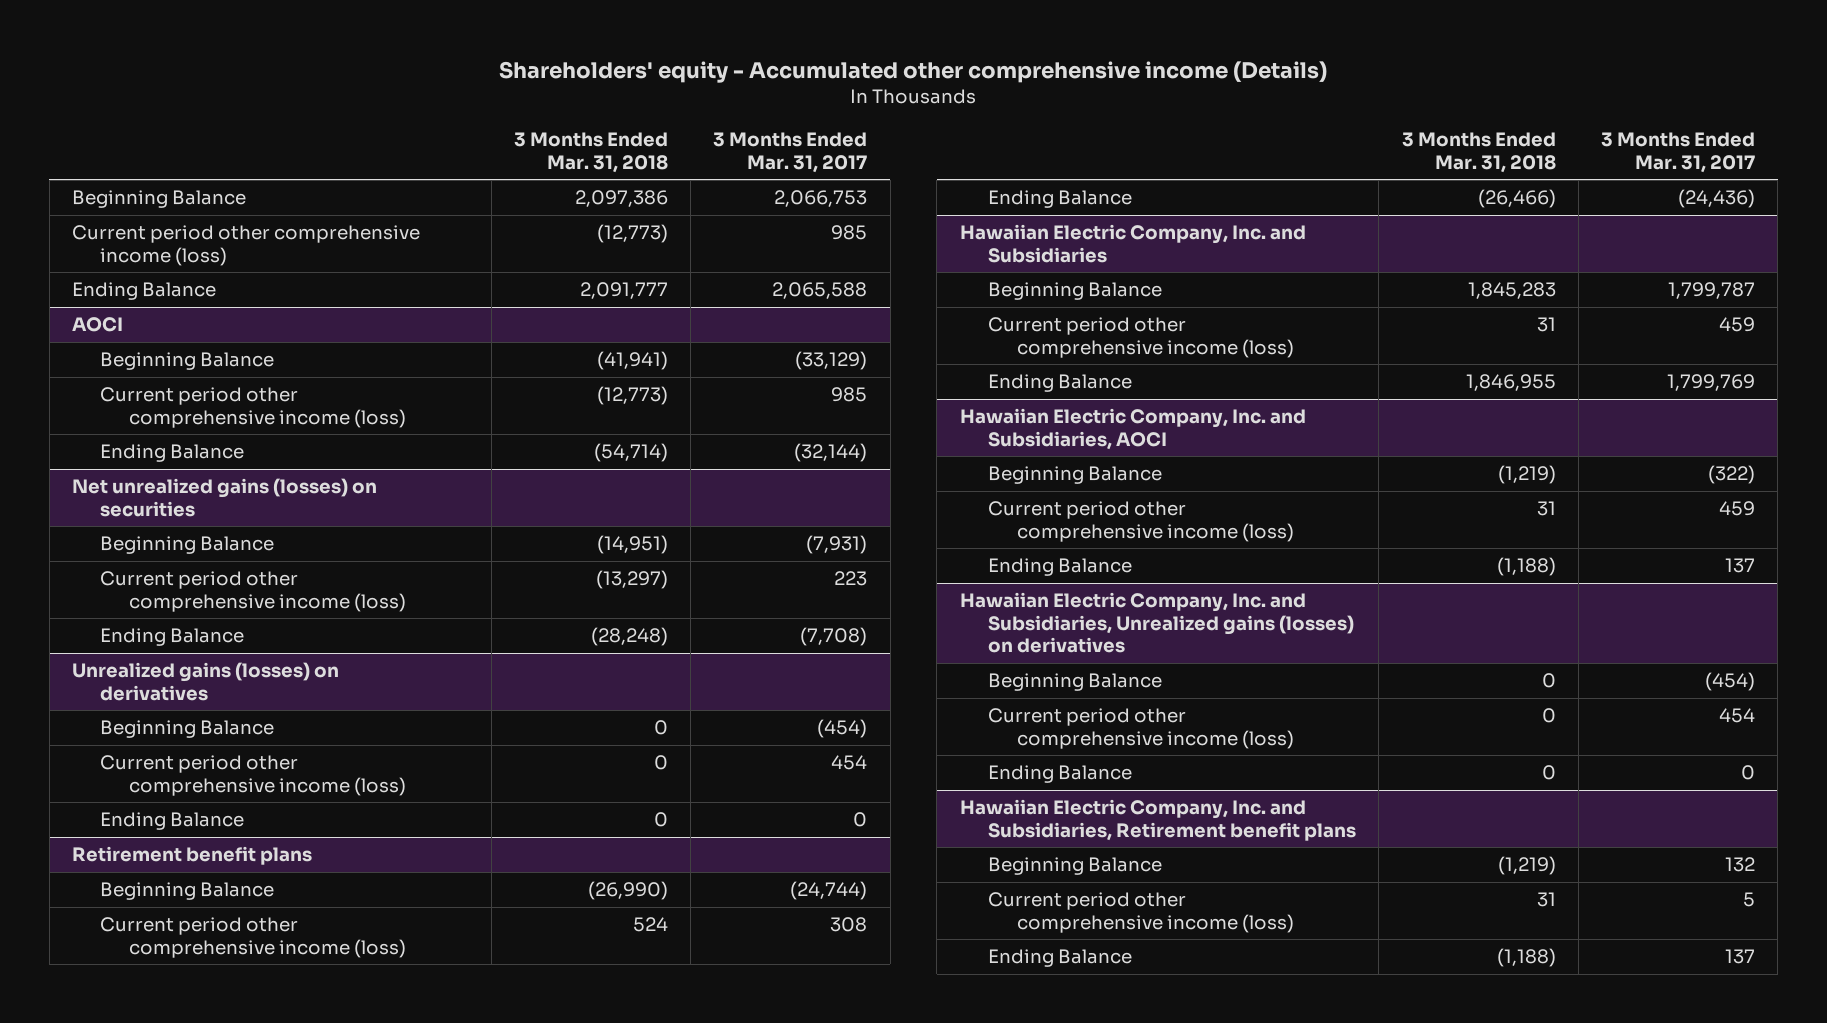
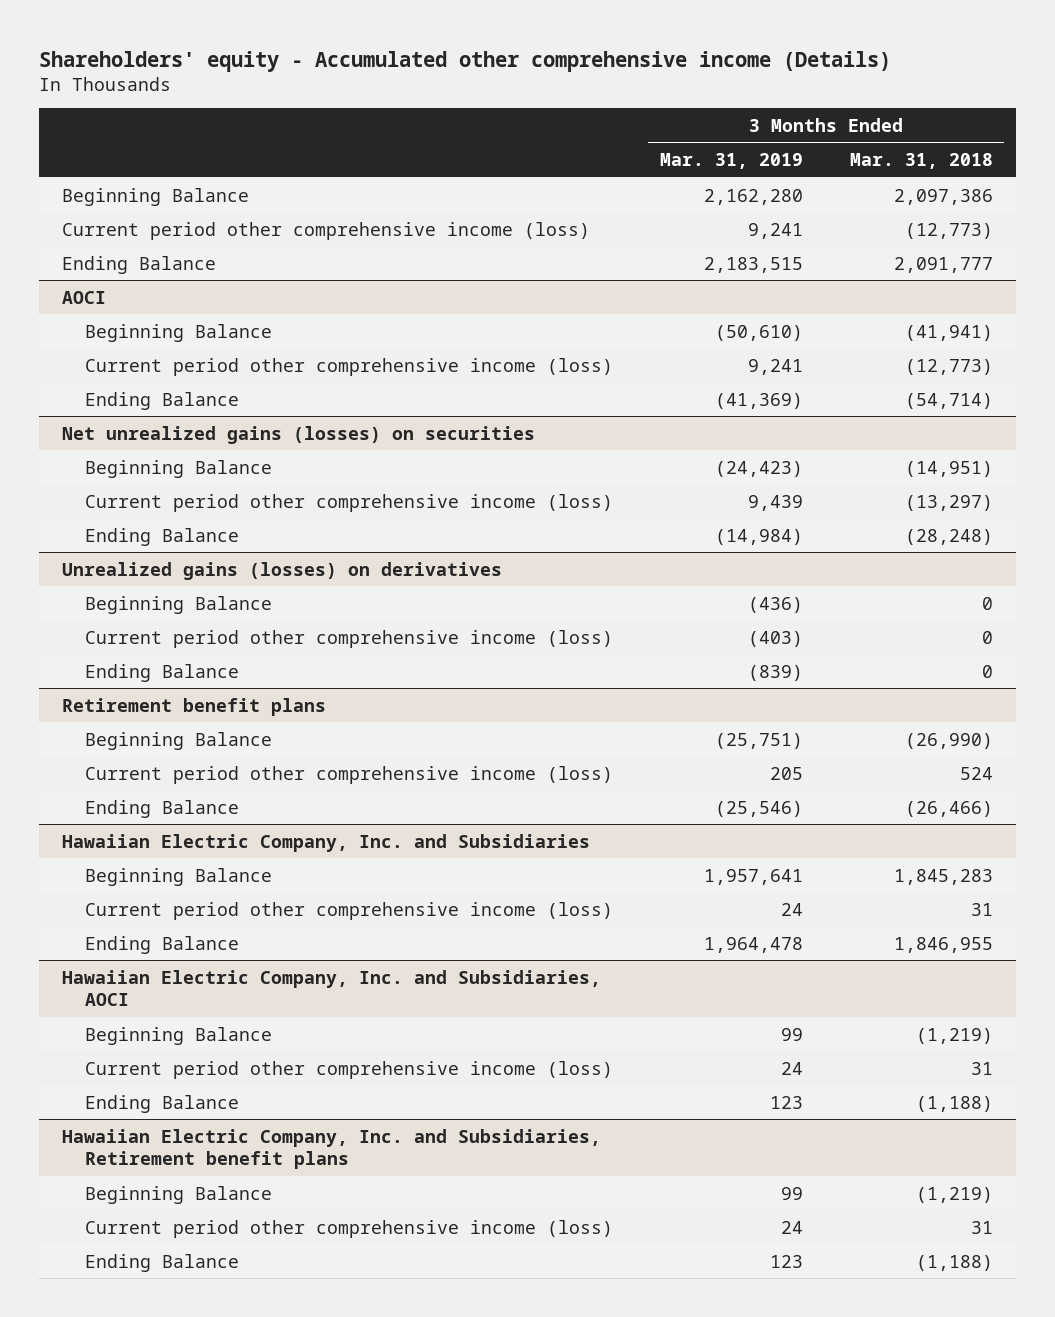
[713,132,868,173] 3 Months Ended Mar. 31, 2017 -> none
none -> [659,153,803,170] Mar. 31, 2019
[959,592,1355,654] Hawaiian Electric Company, Inc. and Subsidiaries, Unrealized gains (losses) on derivatives -> none
[988,673,1163,692] Beginning Balance -> none
[988,708,1294,749] Current period other comprehensive income (loss) -> none
[988,765,1133,784] Ending Balance -> none

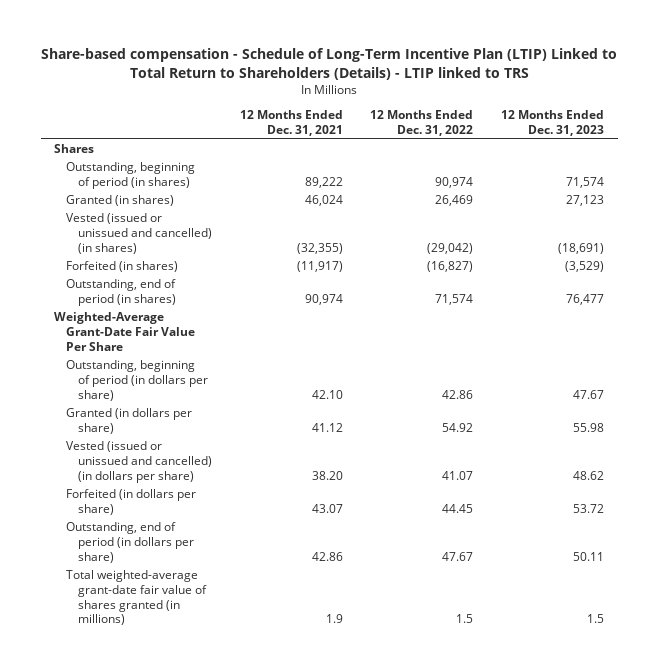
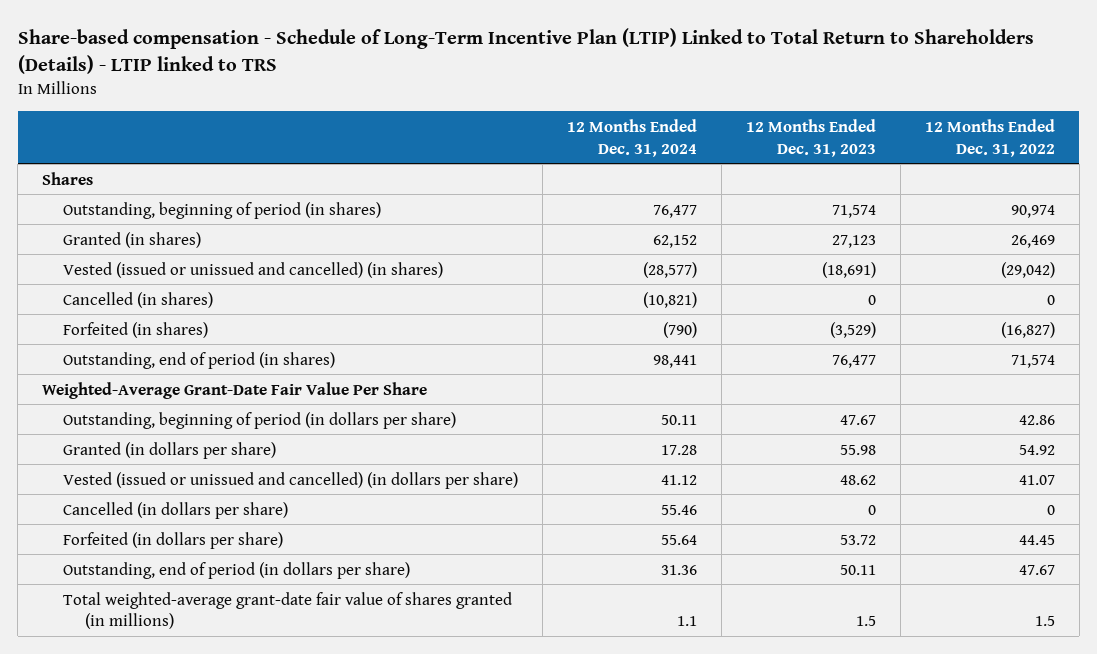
[239,109,343,136] 12 Months Ended Dec. 31, 2021 -> none
none -> [567,118,698,157] 12 Months Ended Dec. 31, 2024
none -> [63,291,214,308] Cancelled (in shares)
none -> [63,501,289,519] Cancelled (in dollars per share)

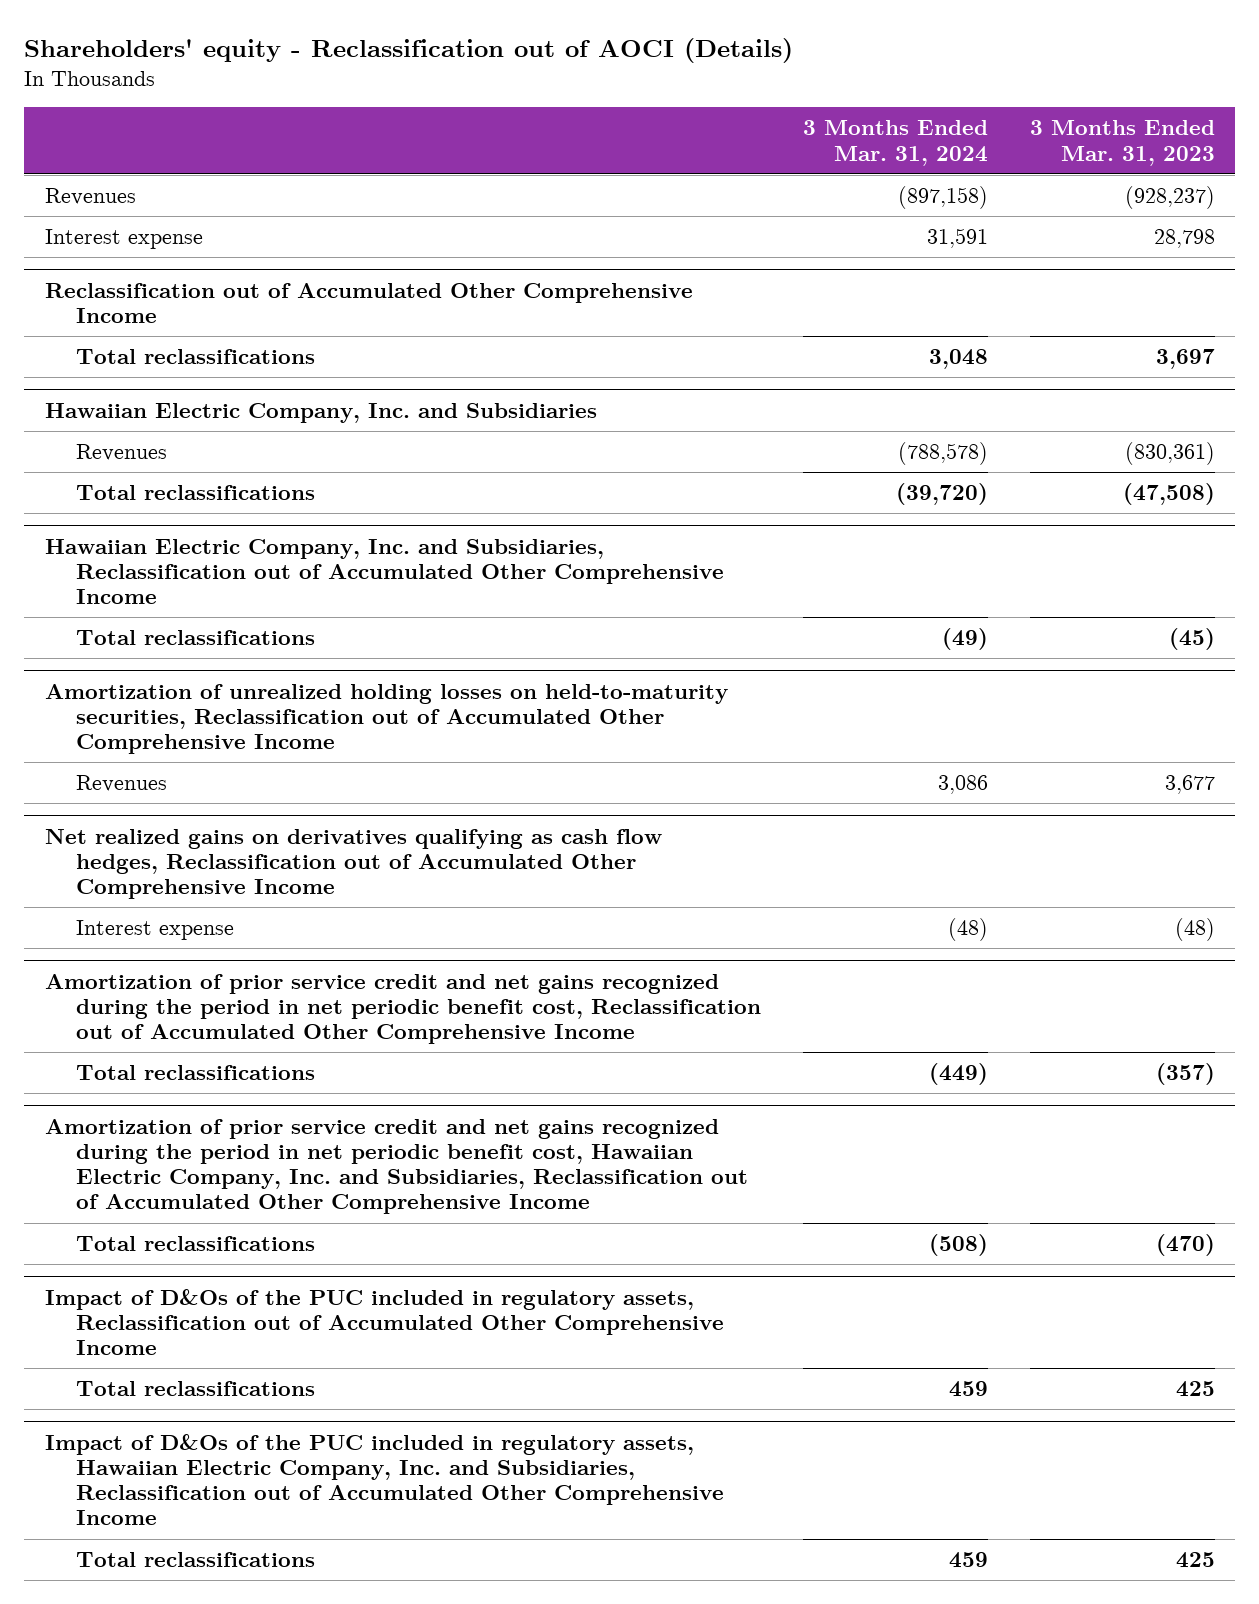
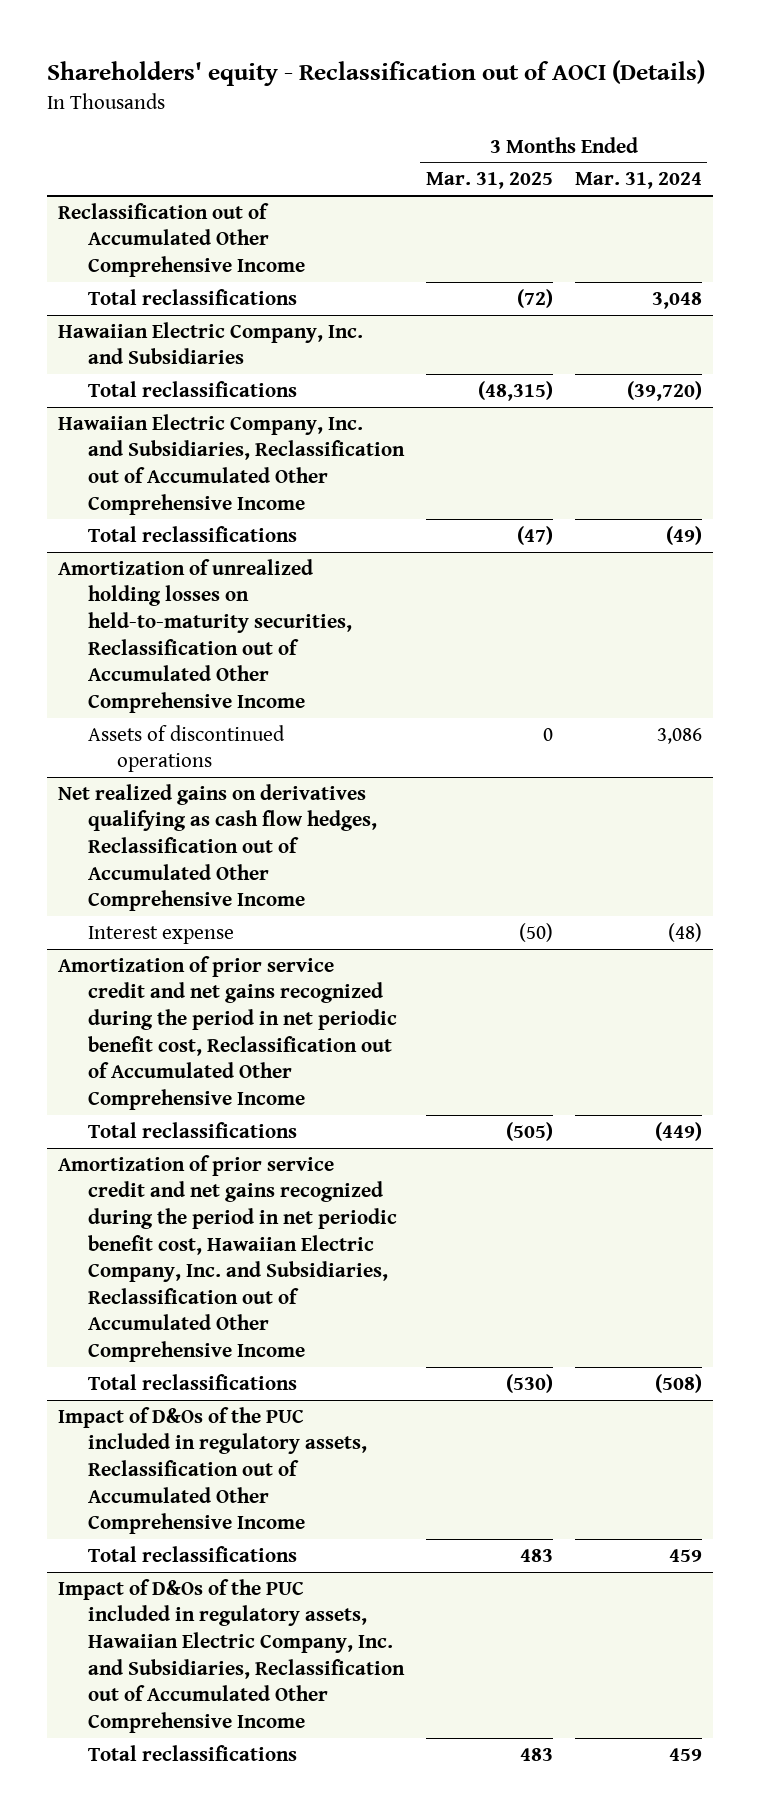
[1029,120,1215,166] 3 Months Ended Mar. 31, 2023 -> none
none -> [425,172,553,190] Mar. 31, 2025
[44,187,136,205] Revenues -> none
[44,228,203,249] Interest expense -> none
[76,443,168,461] Revenues -> none
[76,774,168,792] Revenues -> [87,724,285,773] Assets of discontinued operations

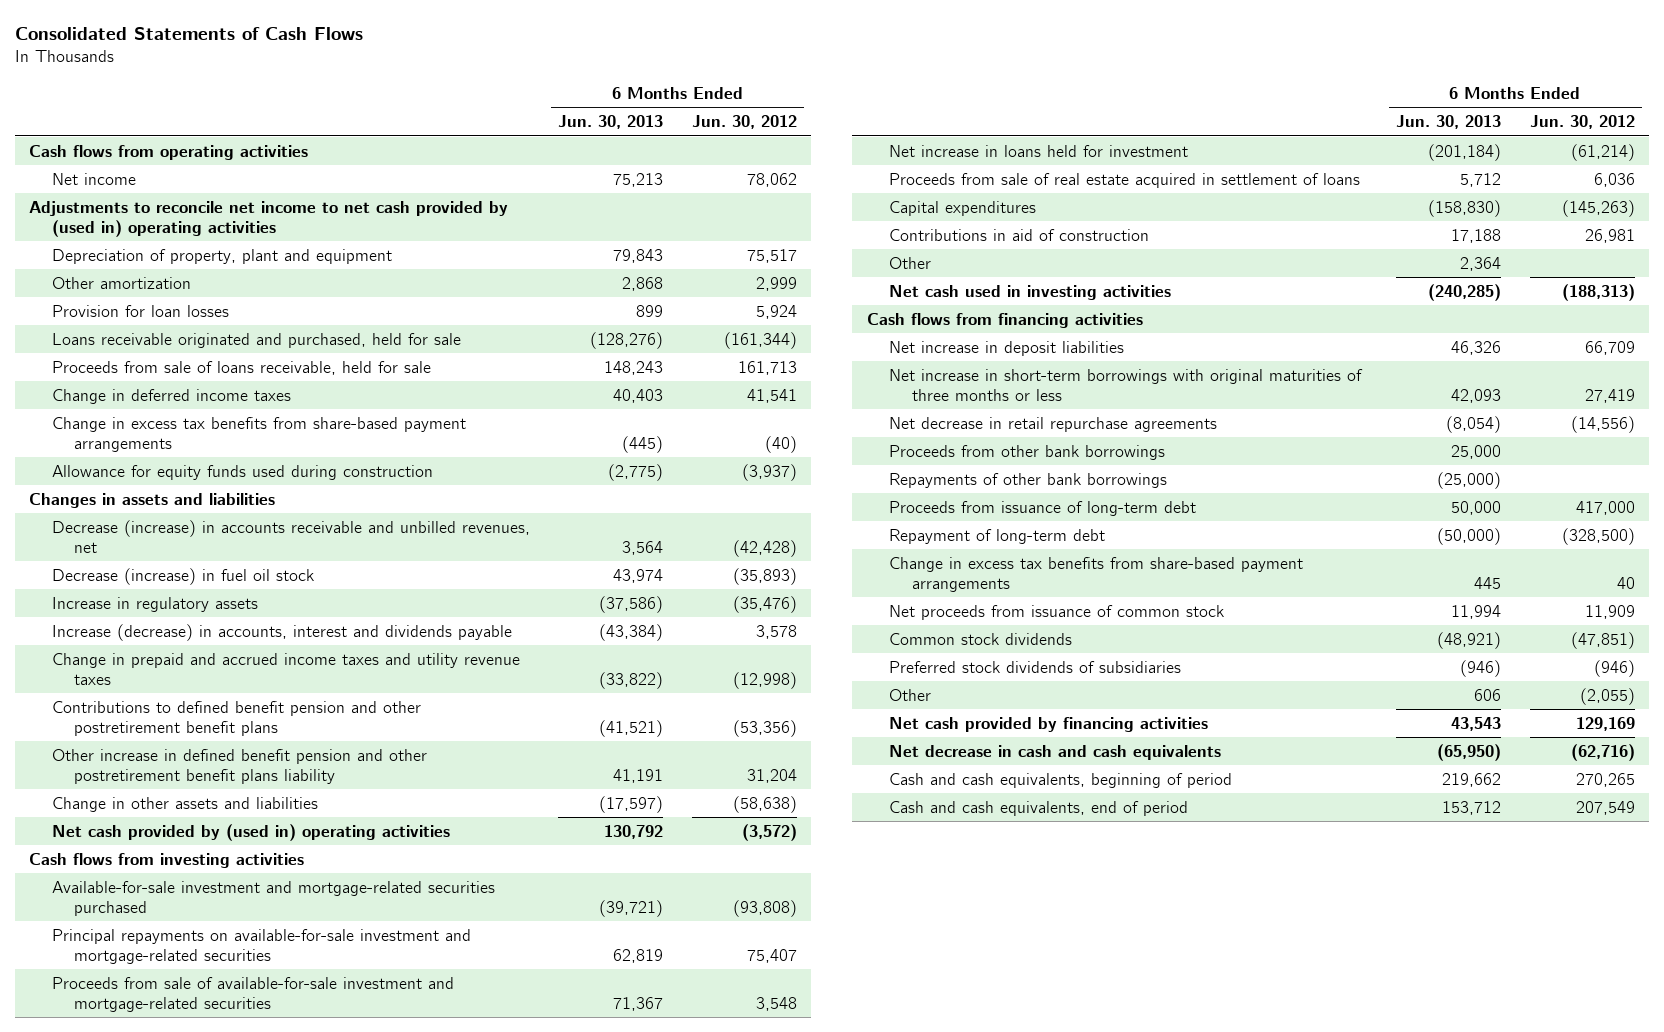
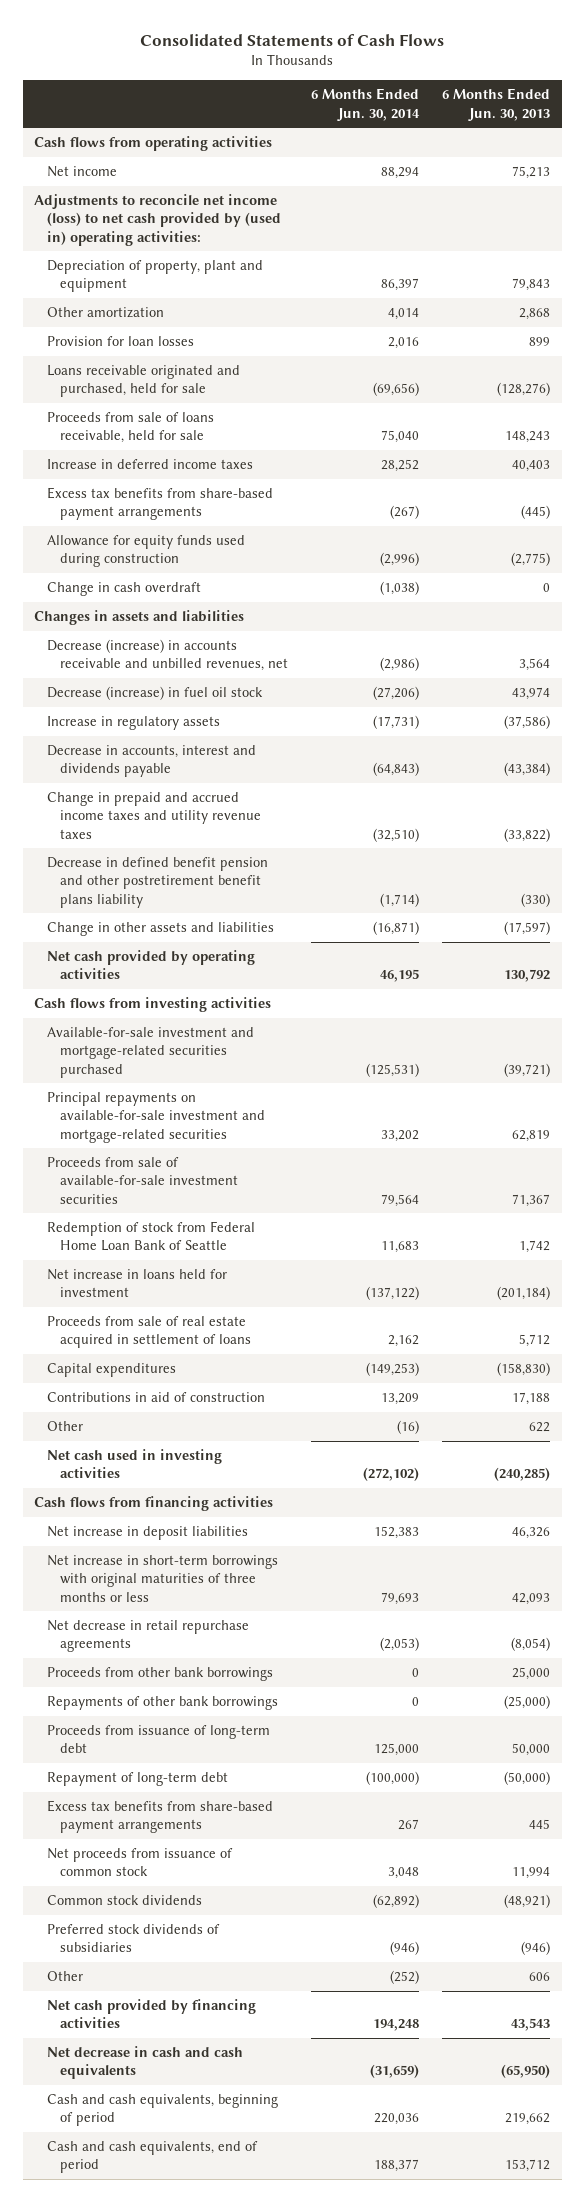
[692,115,798,130] Jun. 30, 2012 -> none
none -> [311,88,421,121] 6 Months Ended Jun. 30, 2014
[29,200,509,237] Adjustments to reconcile net income to net cash provided by (used in) operating activities -> [34,194,282,246] Adjustments to reconcile net income (loss) to net cash provided by (used in) operating activities:
[51,388,291,404] Change in deferred income taxes -> [47,459,254,470] Increase in deferred income taxes
[51,416,466,452] Change in excess tax benefits from share-based payment arrangements -> [47,487,274,521] Excess tax benefits from share-based payment arrangements
none -> [47,582,202,597] Change in cash overdraft
[51,623,512,641] Increase (decrease) in accounts, interest and dividends payable -> [47,745,257,778] Decrease in accounts, interest and dividends payable
[51,700,421,736] Contributions to defined benefit pension and other postretirement benefit plans -> none
[51,748,427,784] Other increase in defined benefit pension and other postretirement benefit plans liability -> [47,857,269,908] Decrease in defined benefit pension and other postretirement benefit plans liability
[613,768,664,783] 41,191 -> [521,892,551,907] (330)
[51,823,450,841] Net cash provided by (used in) operating activities -> [47,950,256,980] Net cash provided by operating activities
[51,976,454,1012] Proceeds from sale of available-for-sale investment and mortgage-related securities -> [47,1157,239,1204] Proceeds from sale of available-for-sale investment securities
none -> [47,1221,256,1252] Redemption of stock from Federal Home Loan Bank of Seattle
[1459,256,1501,271] 2,364 -> [529,1422,551,1433] 622
[889,556,1304,592] Change in excess tax benefits from share-based payment arrangements -> [47,1800,274,1834] Excess tax benefits from share-based payment arrangements

